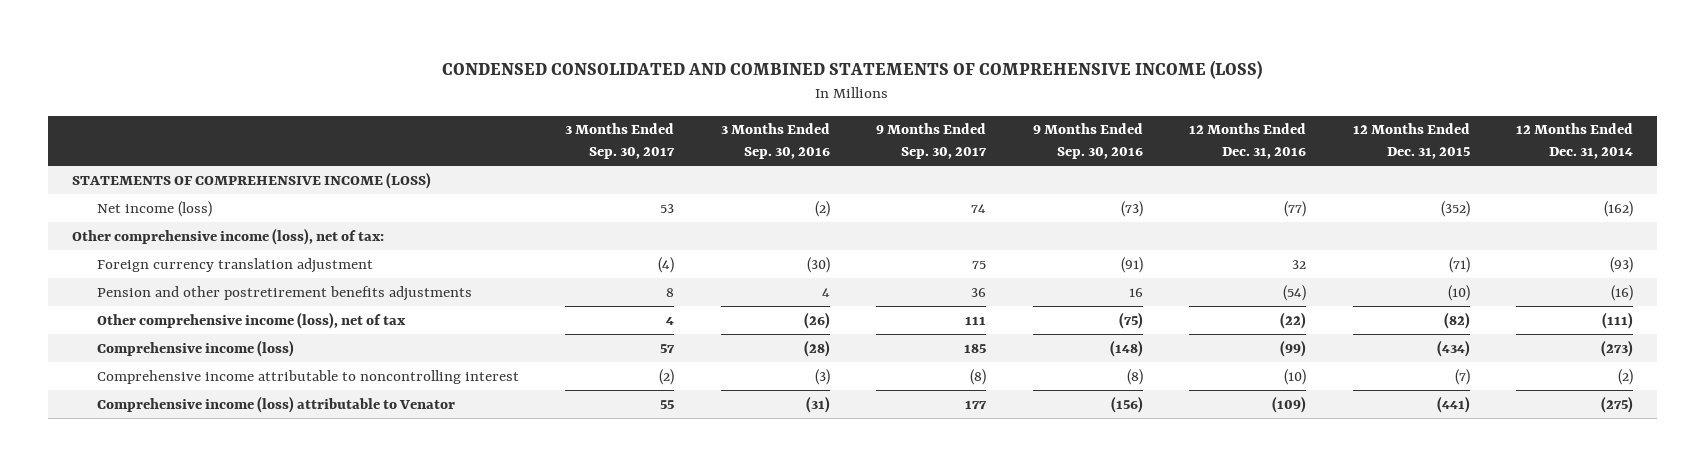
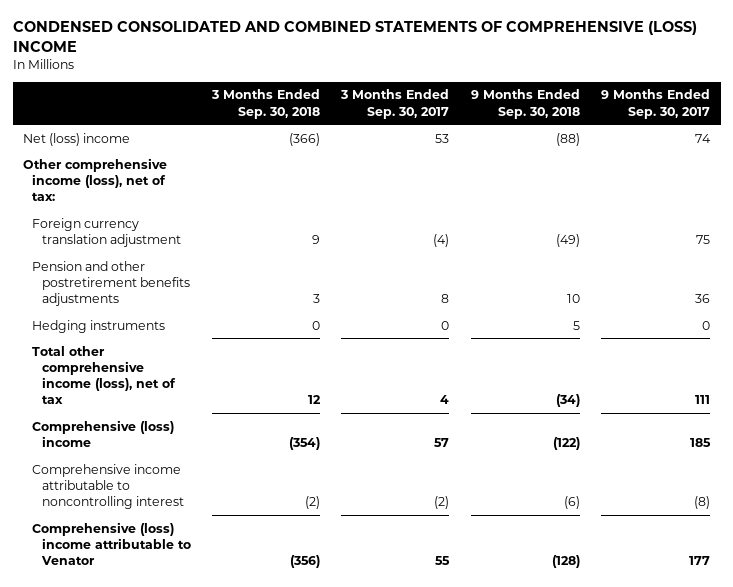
[442,60,1263,80] CONDENSED CONSOLIDATED AND COMBINED STATEMENTS OF COMPREHENSIVE INCOME (LOSS) -> [12,21,697,53] CONDENSED CONSOLIDATED AND COMBINED STATEMENTS OF COMPREHENSIVE (LOSS) INCOME
[720,123,830,160] 3 Months Ended Sep. 30, 2016 -> none
[1032,123,1143,160] 9 Months Ended Sep. 30, 2016 -> none
[1189,123,1307,160] 12 Months Ended Dec. 31, 2016 -> none
[1352,123,1470,160] 12 Months Ended Dec. 31, 2015 -> none
[1516,123,1634,160] 12 Months Ended Dec. 31, 2014 -> none
none -> [211,89,321,119] 3 Months Ended Sep. 30, 2018
none -> [470,89,580,119] 9 Months Ended Sep. 30, 2018
[71,171,431,189] STATEMENTS OF COMPREHENSIVE INCOME (LOSS) -> none
[96,200,212,217] Net income (loss) -> [23,132,131,146] Net (loss) income
none -> [32,319,166,333] Hedging instruments
[96,311,406,329] Other comprehensive income (loss), net of tax -> [32,345,176,405] Total other comprehensive income (loss), net of tax
[96,339,294,357] Comprehensive income (loss) -> [32,419,175,447] Comprehensive (loss) income
[96,395,455,413] Comprehensive income (loss) attributable to Venator -> [32,521,191,566] Comprehensive (loss) income attributable to Venator

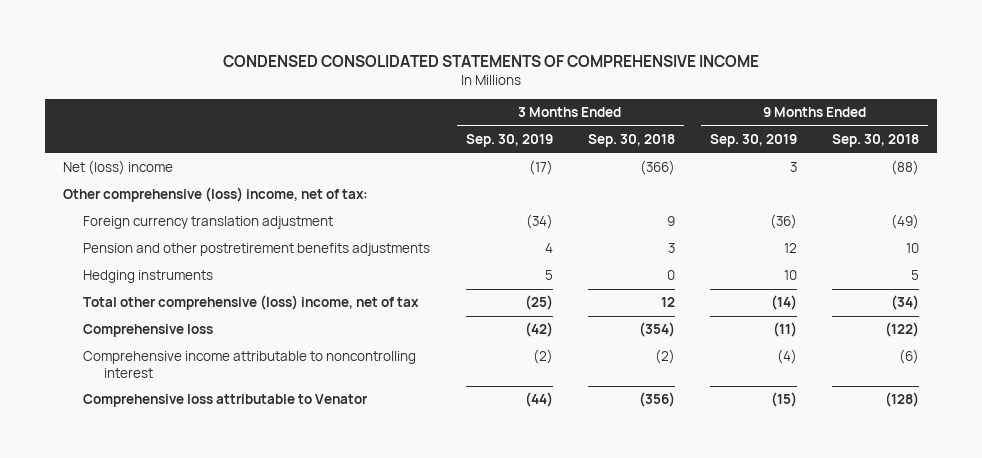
[12,21,697,53] CONDENSED CONSOLIDATED AND COMBINED STATEMENTS OF COMPREHENSIVE (LOSS) INCOME -> [223,54,760,67] CONDENSED CONSOLIDATED STATEMENTS OF COMPREHENSIVE INCOME
[340,89,450,119] 3 Months Ended Sep. 30, 2017 -> none
[601,89,711,119] 9 Months Ended Sep. 30, 2017 -> none
none -> [465,134,553,148] Sep. 30, 2019
none -> [710,134,798,148] Sep. 30, 2019
[23,157,168,202] Other comprehensive income (loss), net of tax: -> [62,187,368,203] Other comprehensive (loss) income, net of tax:
[32,345,176,405] Total other comprehensive income (loss), net of tax -> [83,295,420,311] Total other comprehensive (loss) income, net of tax
[32,419,175,447] Comprehensive (loss) income -> [83,324,214,338] Comprehensive loss
[32,521,191,566] Comprehensive (loss) income attributable to Venator -> [83,394,369,408] Comprehensive loss attributable to Venator

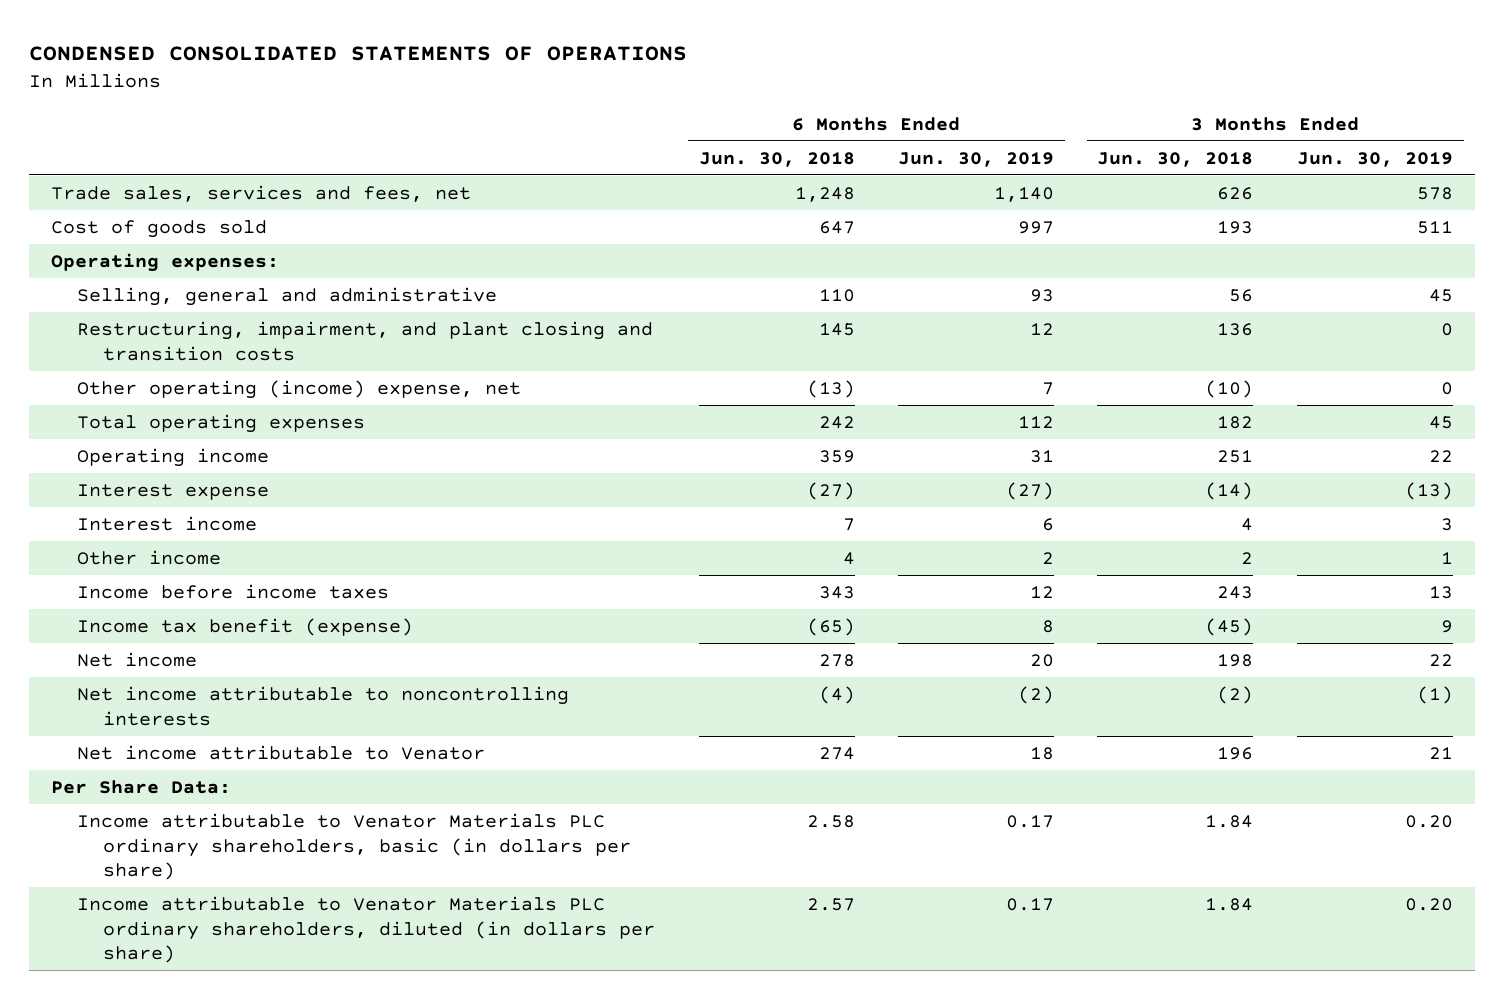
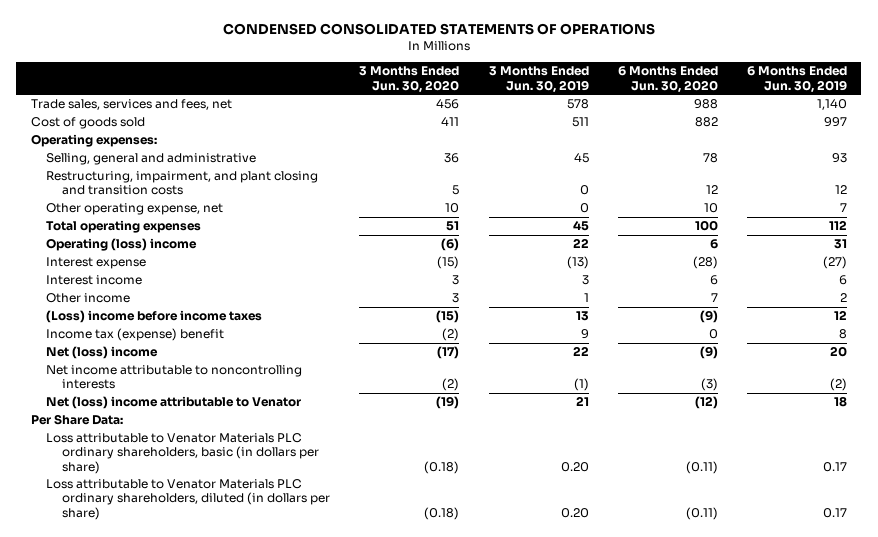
[698,151,855,167] Jun. 30, 2018 -> none
[1097,151,1254,167] Jun. 30, 2018 -> none
none -> [359,66,460,93] 3 Months Ended Jun. 30, 2020
none -> [617,66,718,93] 6 Months Ended Jun. 30, 2020
[77,379,522,399] Other operating (income) expense, net -> [46,203,224,216] Other operating expense, net
[77,447,270,467] Operating income -> [46,238,198,252] Operating (loss) income
[77,583,390,599] Income before income taxes -> [46,310,263,324] (Loss) income before income taxes
[77,617,414,636] Income tax benefit (expense) -> [46,328,225,342] Income tax (expense) benefit
[77,651,198,667] Net income -> [46,346,159,360] Net (loss) income
[77,744,486,760] Net income attributable to Venator -> [46,396,302,410] Net (loss) income attributable to Venator
[77,812,632,881] Income attributable to Venator Materials PLC ordinary shareholders, basic (in dollars per share) -> [46,433,320,474] Loss attributable to Venator Materials PLC ordinary shareholders, basic (in dollars per share)
[77,895,656,964] Income attributable to Venator Materials PLC ordinary shareholders, diluted (in dollars per share) -> [46,479,331,520] Loss attributable to Venator Materials PLC ordinary shareholders, diluted (in dollars per share)

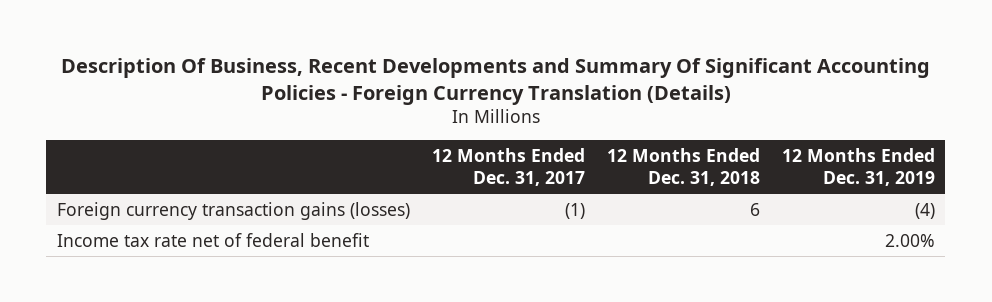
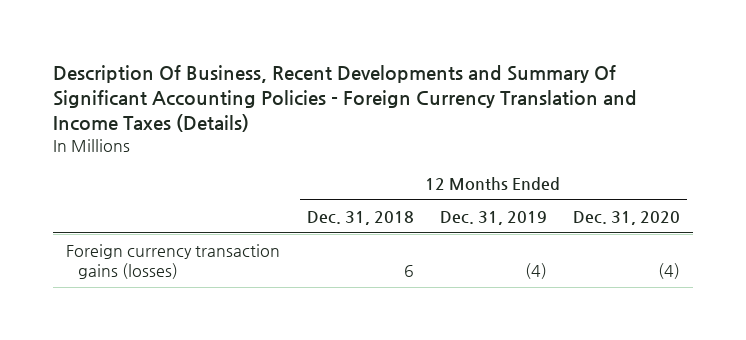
[60,58,930,105] Description Of Business, Recent Developments and Summary Of Significant Accounting Policies - Foreign Currency Translation (Details) -> [53,64,638,132] Description Of Business, Recent Developments and Summary Of Significant Accounting Policies - Foreign Currency Translation and Income Taxes (Details)
[432,148,586,186] 12 Months Ended Dec. 31, 2017 -> none
none -> [573,211,681,226] Dec. 31, 2020
[57,232,370,247] Income tax rate net of federal benefit -> none

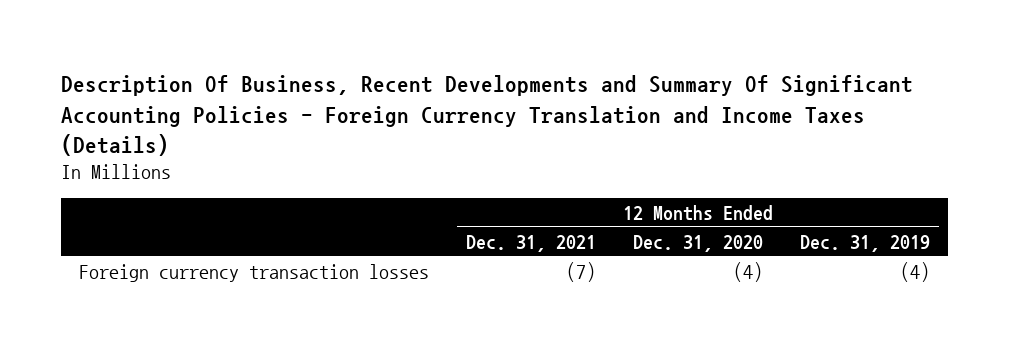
[306,211,414,226] Dec. 31, 2018 -> none
none -> [465,234,596,252] Dec. 31, 2021
[66,244,281,280] Foreign currency transaction gains (losses) -> [79,263,430,282] Foreign currency transaction losses

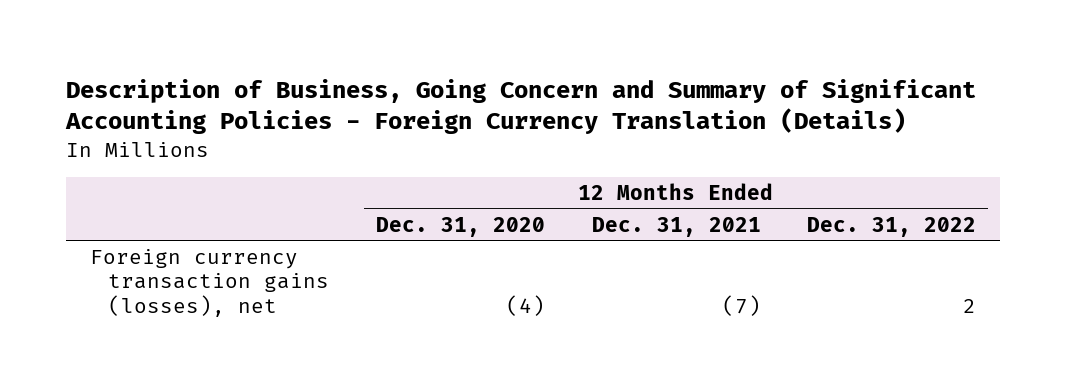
[60,75,913,156] Description Of Business, Recent Developments and Summary Of Significant Accounting Policies - Foreign Currency Translation and Income Taxes (Details) -> [65,78,977,135] Description of Business, Going Concern and Summary of Significant Accounting Policies - Foreign Currency Translation (Details)
[799,234,930,252] Dec. 31, 2019 -> none
none -> [807,216,977,237] Dec. 31, 2022
[79,263,430,282] Foreign currency transaction losses -> [89,248,329,317] Foreign currency transaction gains (losses), net

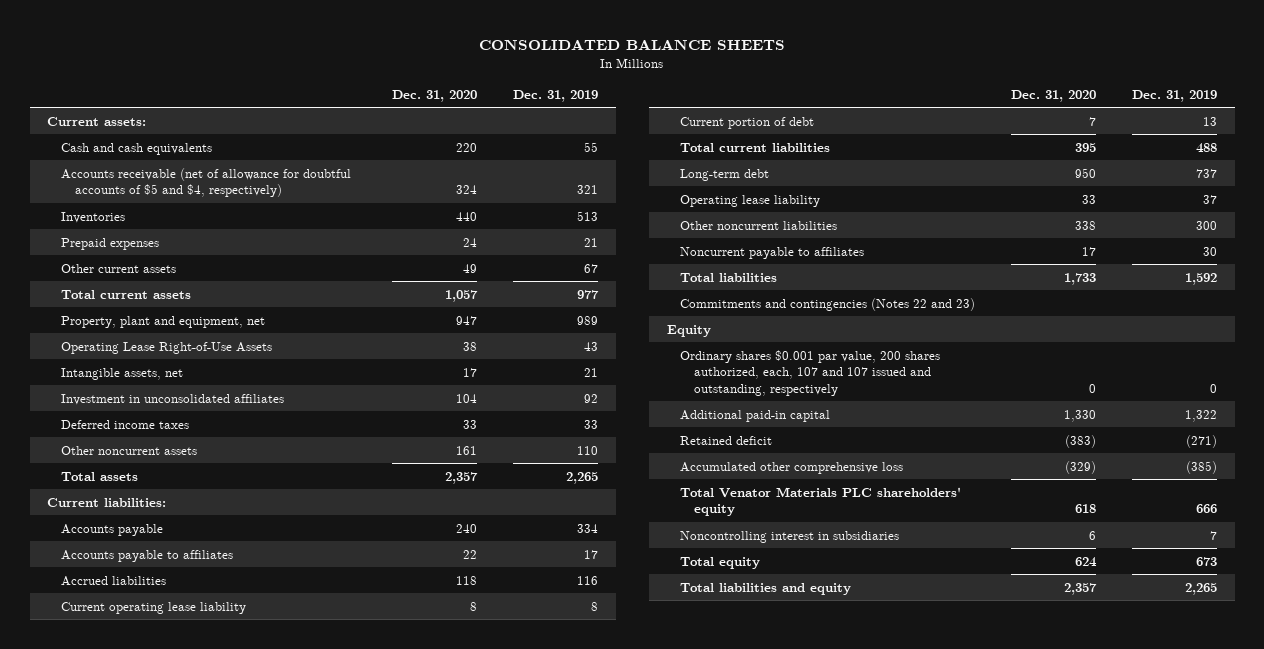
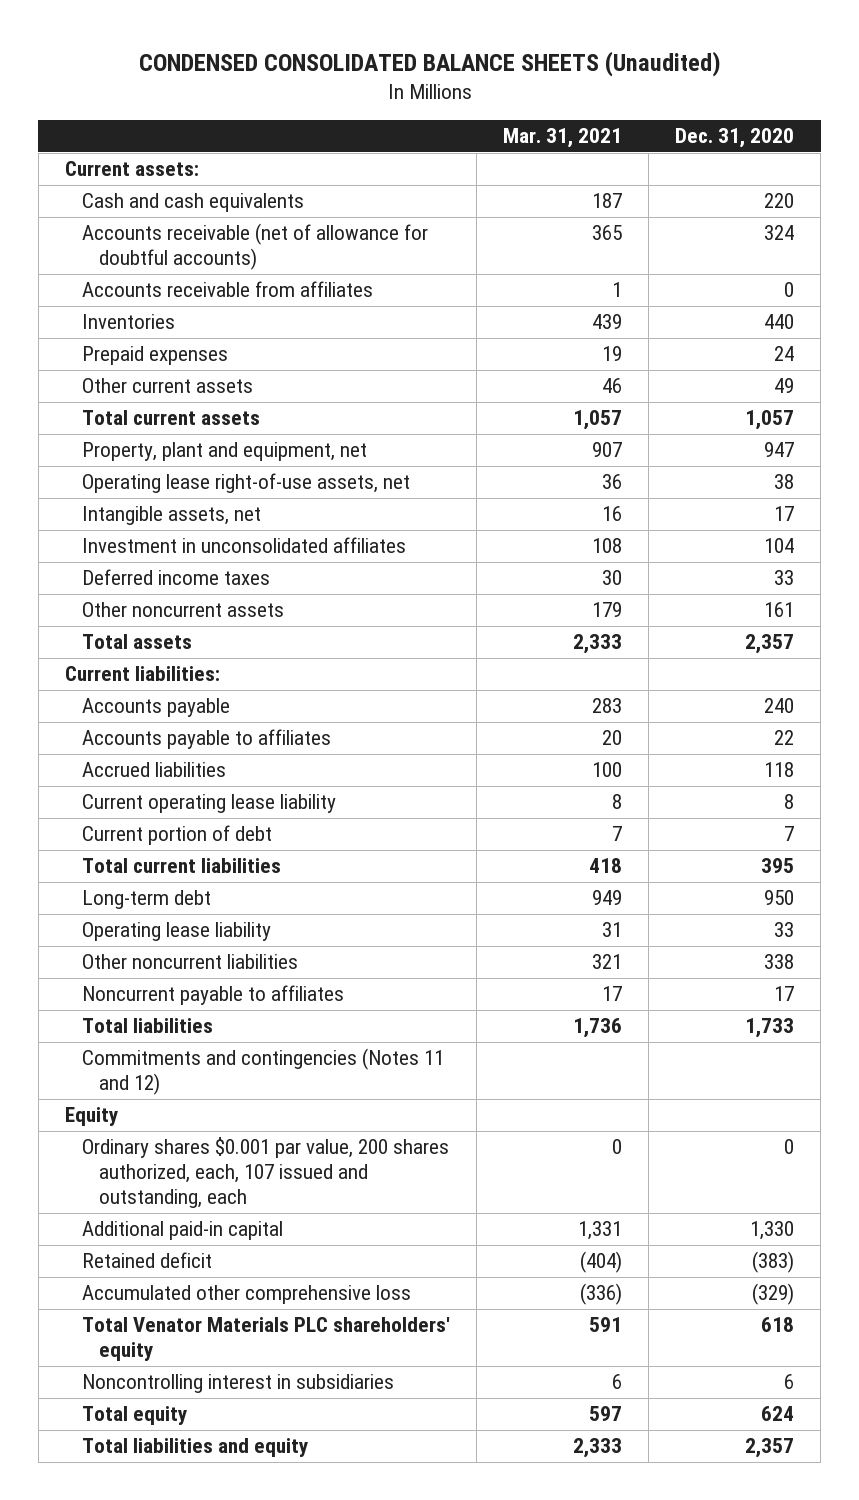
[479,39,786,51] CONSOLIDATED BALANCE SHEETS -> [138,50,721,77] CONDENSED CONSOLIDATED BALANCE SHEETS (Unaudited)
[512,89,598,102] Dec. 31, 2019 -> none
none -> [503,128,623,149] Mar. 31, 2021
[61,167,352,198] Accounts receivable (net of allowance for doubtful accounts of $5 and $4, respectively) -> [82,223,429,271] Accounts receivable (net of allowance for doubtful accounts)
none -> [82,281,374,298] Accounts receivable from affiliates
[61,341,273,354] Operating Lease Right-of-Use Assets -> [82,473,411,494] Operating lease right-of-use assets, net
[680,297,976,311] Commitments and contingencies (Notes 22 and 23) -> [82,1048,445,1096] Commitments and contingencies (Notes 11 and 12)
[680,349,941,396] Ordinary shares $0.001 par value, 200 shares authorized, each, 107 and 107 issued and outstanding, respectively -> [82,1137,450,1209] Ordinary shares $0.001 par value, 200 shares authorized, each, 107 issued and outstanding, each

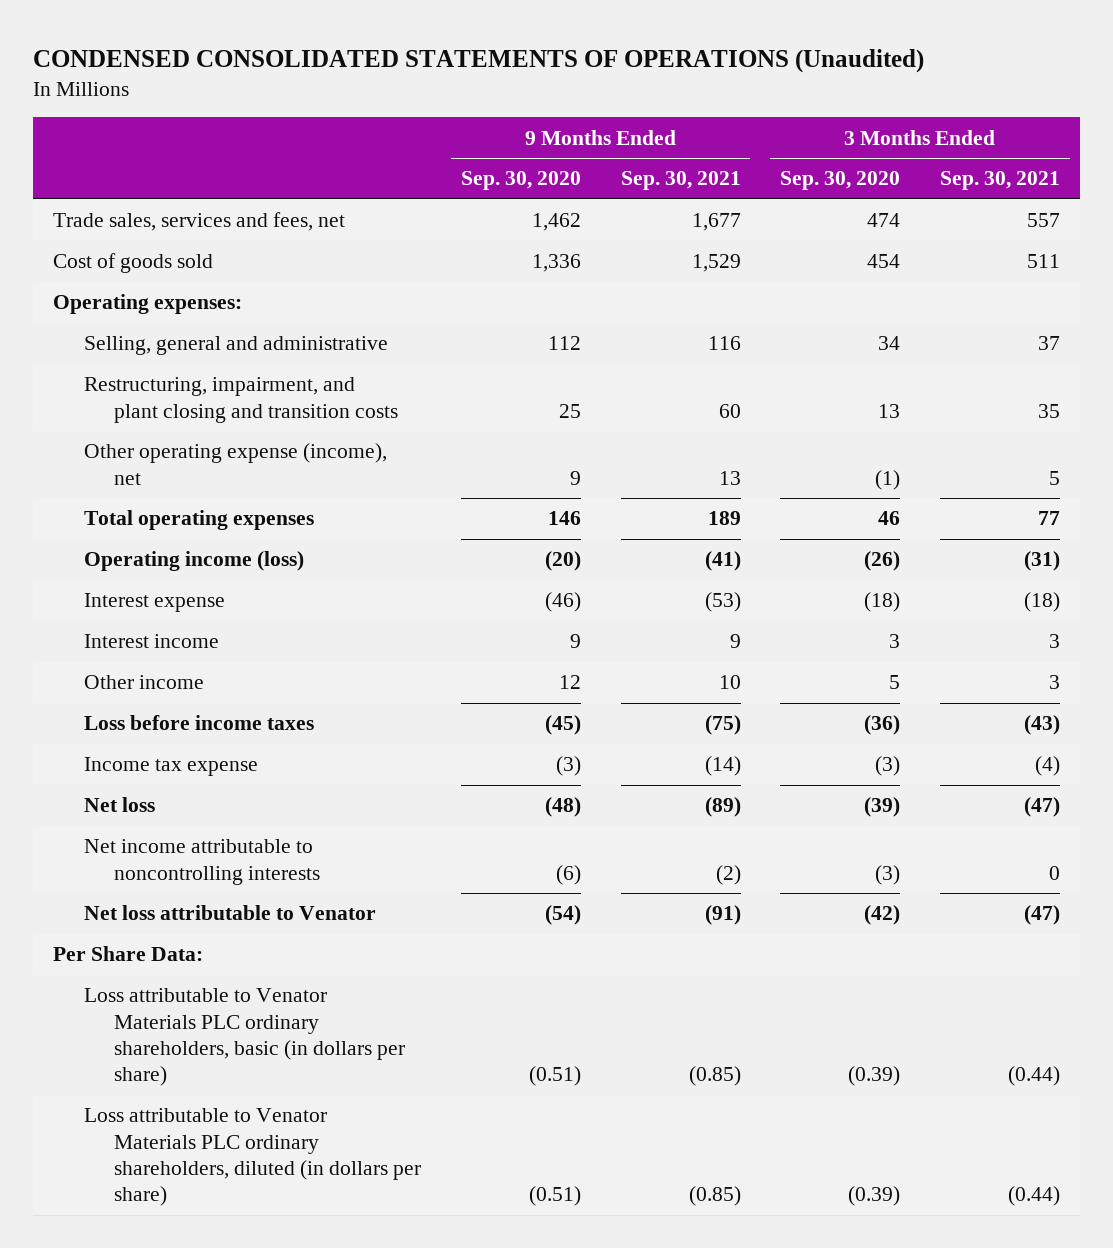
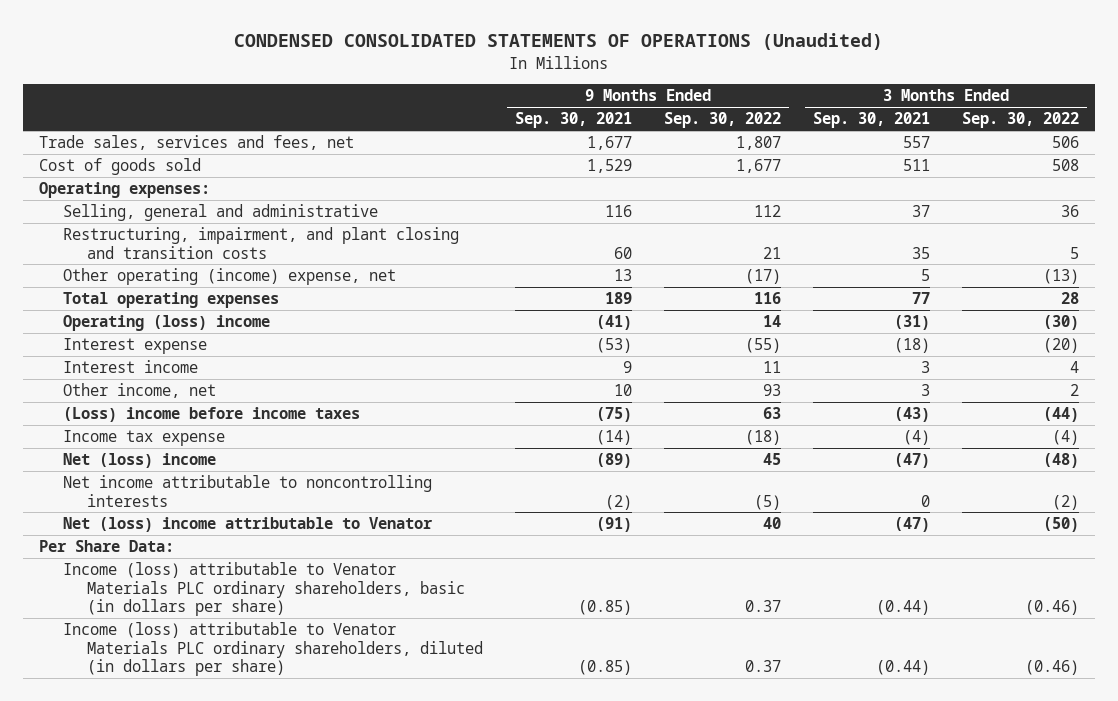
[460,171,581,191] Sep. 30, 2020 -> none
[780,171,901,191] Sep. 30, 2020 -> none
none -> [664,112,782,129] Sep. 30, 2022
none -> [962,112,1080,129] Sep. 30, 2022
[83,443,387,485] Other operating expense (income), net -> [63,268,397,286] Other operating (income) expense, net
[83,551,304,572] Operating income (loss) -> [63,315,271,332] Operating (loss) income
[83,675,204,690] Other income -> [63,383,217,399] Other income, net
[83,715,314,731] Loss before income taxes -> [63,407,361,423] (Loss) income before income taxes
[83,797,155,813] Net loss -> [63,453,217,469] Net (loss) income
[83,905,376,921] Net loss attributable to Venator -> [63,517,434,533] Net (loss) income attributable to Venator
[83,988,405,1087] Loss attributable to Venator Materials PLC ordinary shareholders, basic (in dollars per share) -> [63,562,466,617] Income (loss) attributable to Venator Materials PLC ordinary shareholders, basic (in dollars per share)
[83,1108,421,1207] Loss attributable to Venator Materials PLC ordinary shareholders, diluted (in dollars per share) -> [63,622,484,677] Income (loss) attributable to Venator Materials PLC ordinary shareholders, diluted (in dollars per share)

